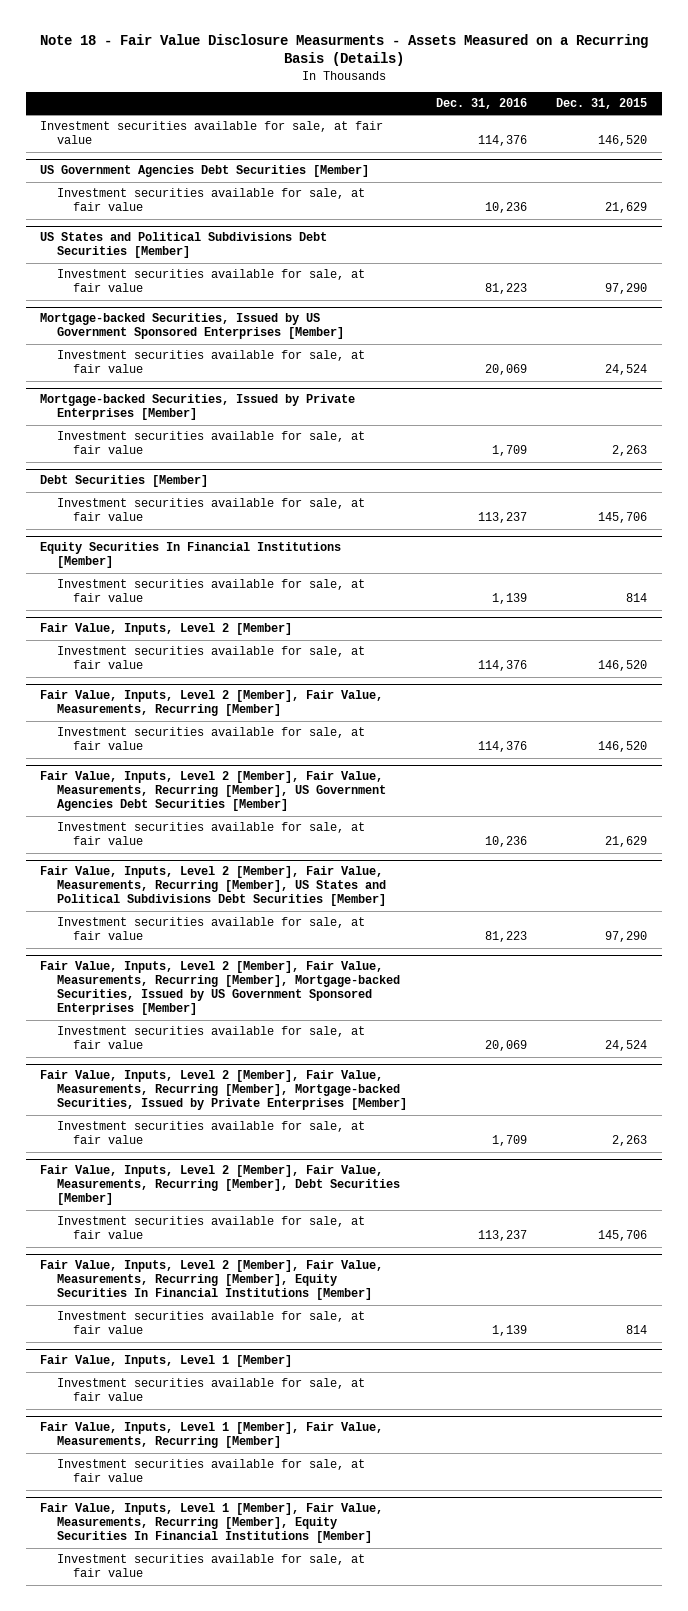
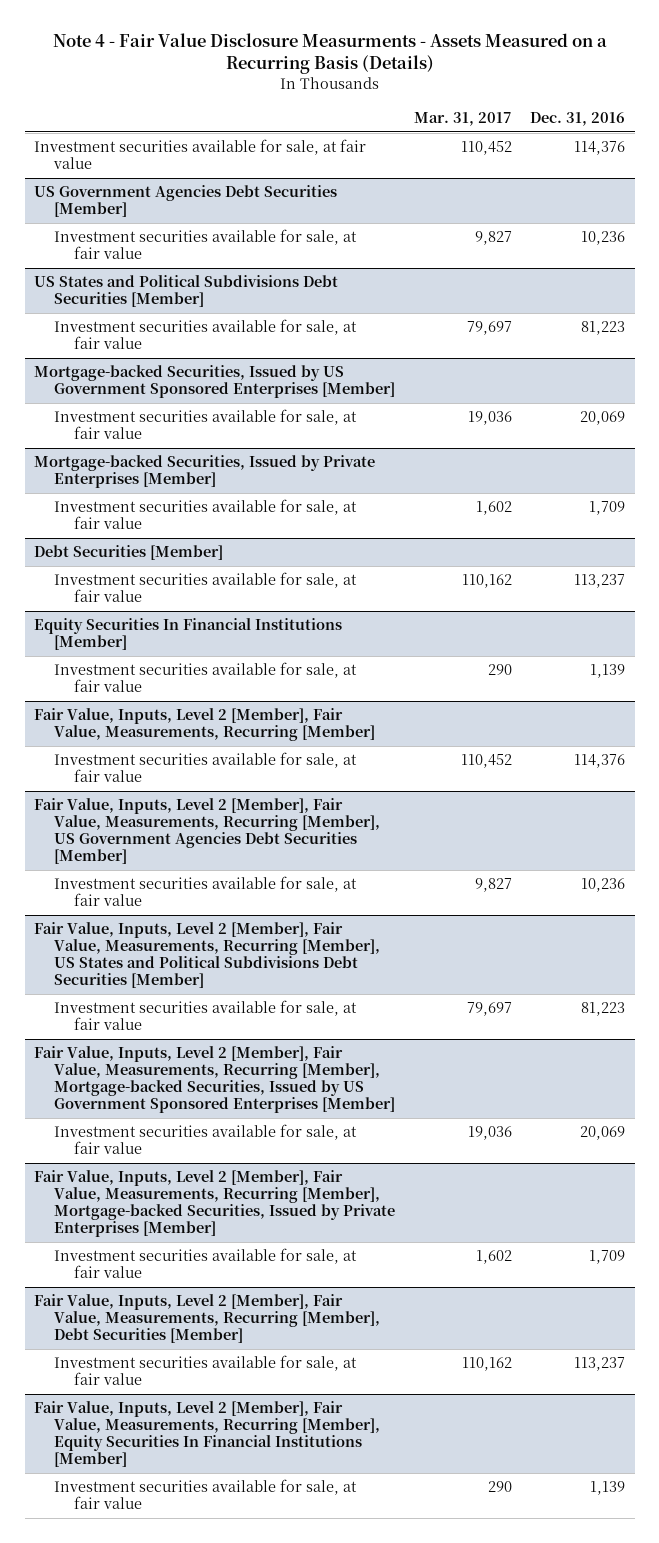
[39,33,648,67] Note 18 - Fair Value Disclosure Measurments - Assets Measured on a Recurring Basis (Details) -> [52,32,607,75] Note 4 - Fair Value Disclosure Measurments - Assets Measured on a Recurring Basis (Details)
[556,98,648,110] Dec. 31, 2015 -> none
none -> [413,111,512,126] Mar. 31, 2017
[40,623,293,636] Fair Value, Inputs, Level 2 [Member] -> none
[56,646,365,670] Investment securities available for sale, at fair value -> none
[40,1355,293,1368] Fair Value, Inputs, Level 1 [Member] -> none
[56,1378,365,1402] Investment securities available for sale, at fair value -> none
[40,1422,384,1449] Fair Value, Inputs, Level 1 [Member], Fair Value, Measurements, Recurring [Member] -> none
[56,1459,365,1483] Investment securities available for sale, at fair value -> none
[40,1503,384,1544] Fair Value, Inputs, Level 1 [Member], Fair Value, Measurements, Recurring [Member], Equity Securities In Financial Institutions [Member] -> none
[56,1554,365,1578] Investment securities available for sale, at fair value -> none

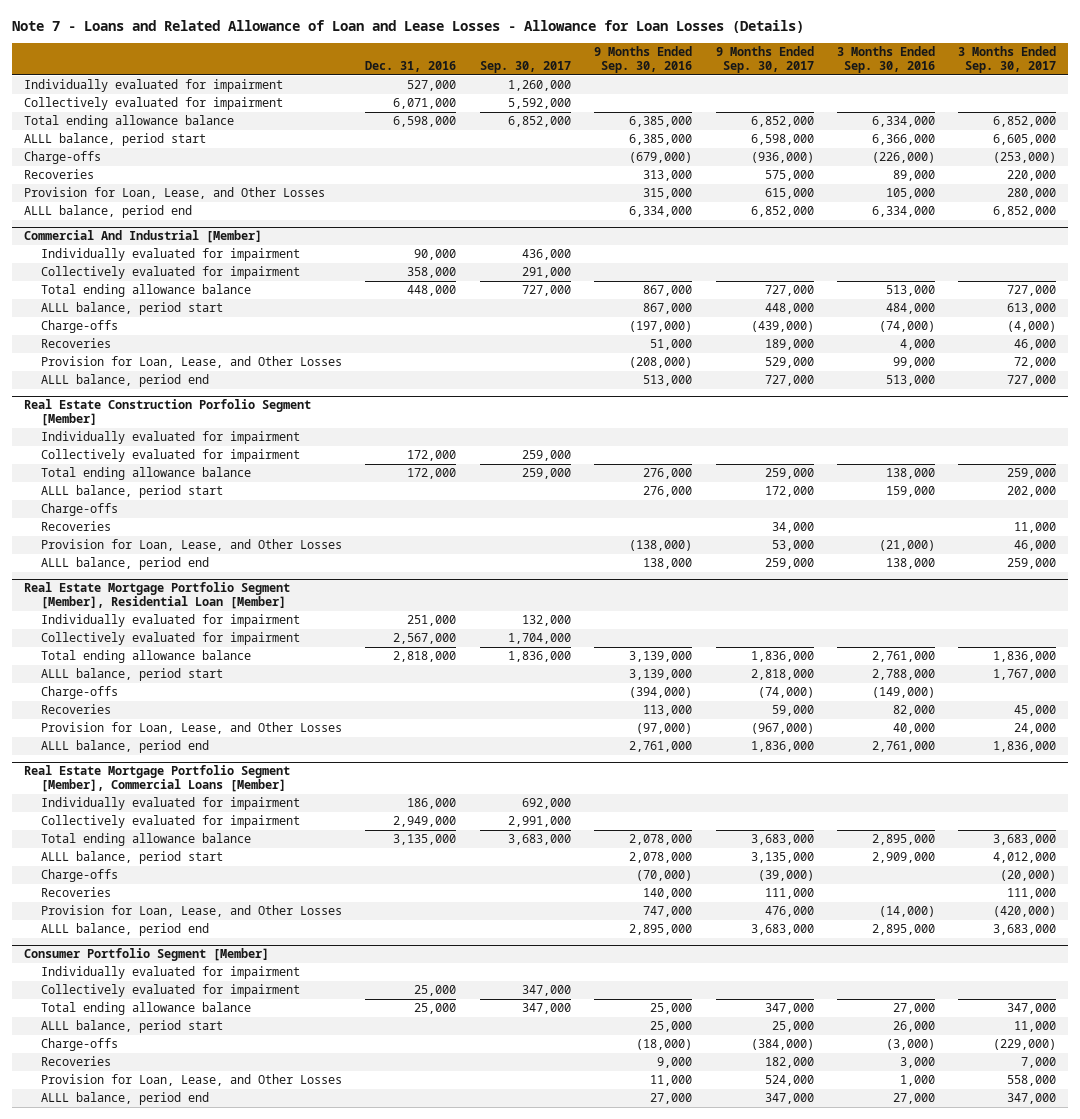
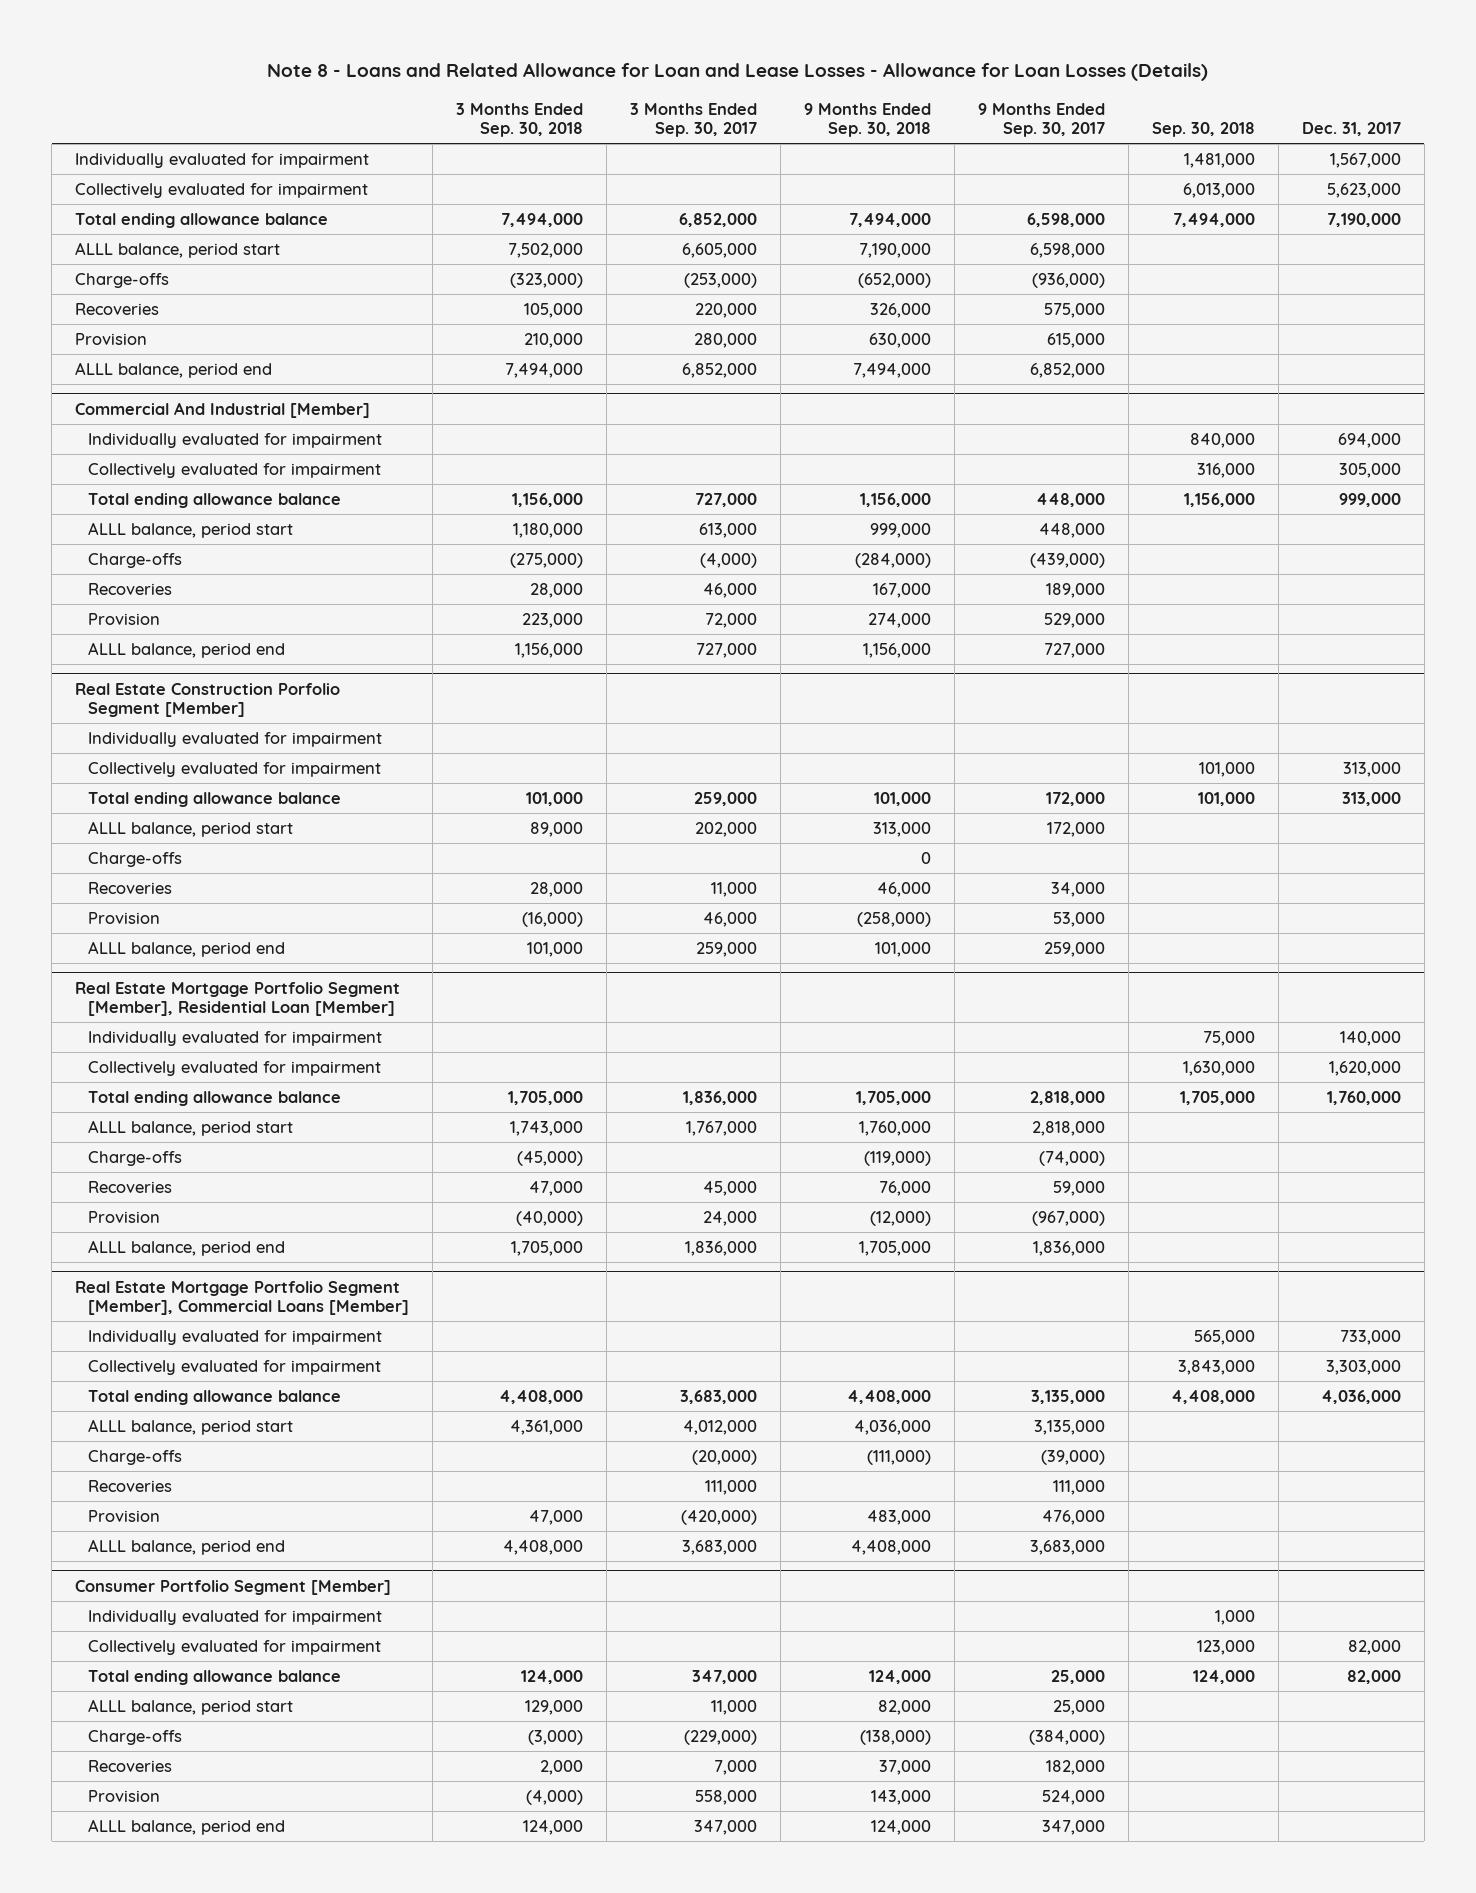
[12,19,805,33] Note 7 - Loans and Related Allowance of Loan and Lease Losses - Allowance for Loan Losses (Details) -> [267,63,1209,82] Note 8 - Loans and Related Allowance for Loan and Lease Losses - Allowance for Loan Losses (Details)
[365,60,457,72] Dec. 31, 2016 -> none
[479,60,571,73] Sep. 30, 2017 -> none
[594,45,693,73] 9 Months Ended Sep. 30, 2016 -> none
[836,45,935,73] 3 Months Ended Sep. 30, 2016 -> none
none -> [456,102,584,138] 3 Months Ended Sep. 30, 2018
none -> [803,102,931,138] 9 Months Ended Sep. 30, 2018
none -> [1151,122,1255,138] Sep. 30, 2018
none -> [1301,122,1401,137] Dec. 31, 2017
[750,116,814,128] 6,852,000 -> [1026,212,1105,227] 6,598,000
[23,187,325,200] Provision for Loan, Lease, and Other Losses -> [75,332,148,345] Provision
[764,285,814,297] 727,000 -> [1035,492,1105,507] 448,000
[40,356,342,369] Provision for Loan, Lease, and Other Losses -> [88,612,161,625] Provision
[764,468,814,480] 259,000 -> [1045,791,1105,806] 172,000
[40,539,342,552] Provision for Loan, Lease, and Other Losses -> [88,911,161,924] Provision
[750,651,814,663] 1,836,000 -> [1029,1090,1105,1105] 2,818,000
[40,722,342,735] Provision for Loan, Lease, and Other Losses -> [88,1210,161,1223] Provision
[750,834,814,846] 3,683,000 -> [1030,1389,1105,1404] 3,135,000
[40,905,342,918] Provision for Loan, Lease, and Other Losses -> [88,1509,161,1522] Provision
[764,1003,814,1015] 347,000 -> [1050,1669,1105,1684] 25,000
[40,1074,342,1087] Provision for Loan, Lease, and Other Losses -> [88,1789,161,1802] Provision

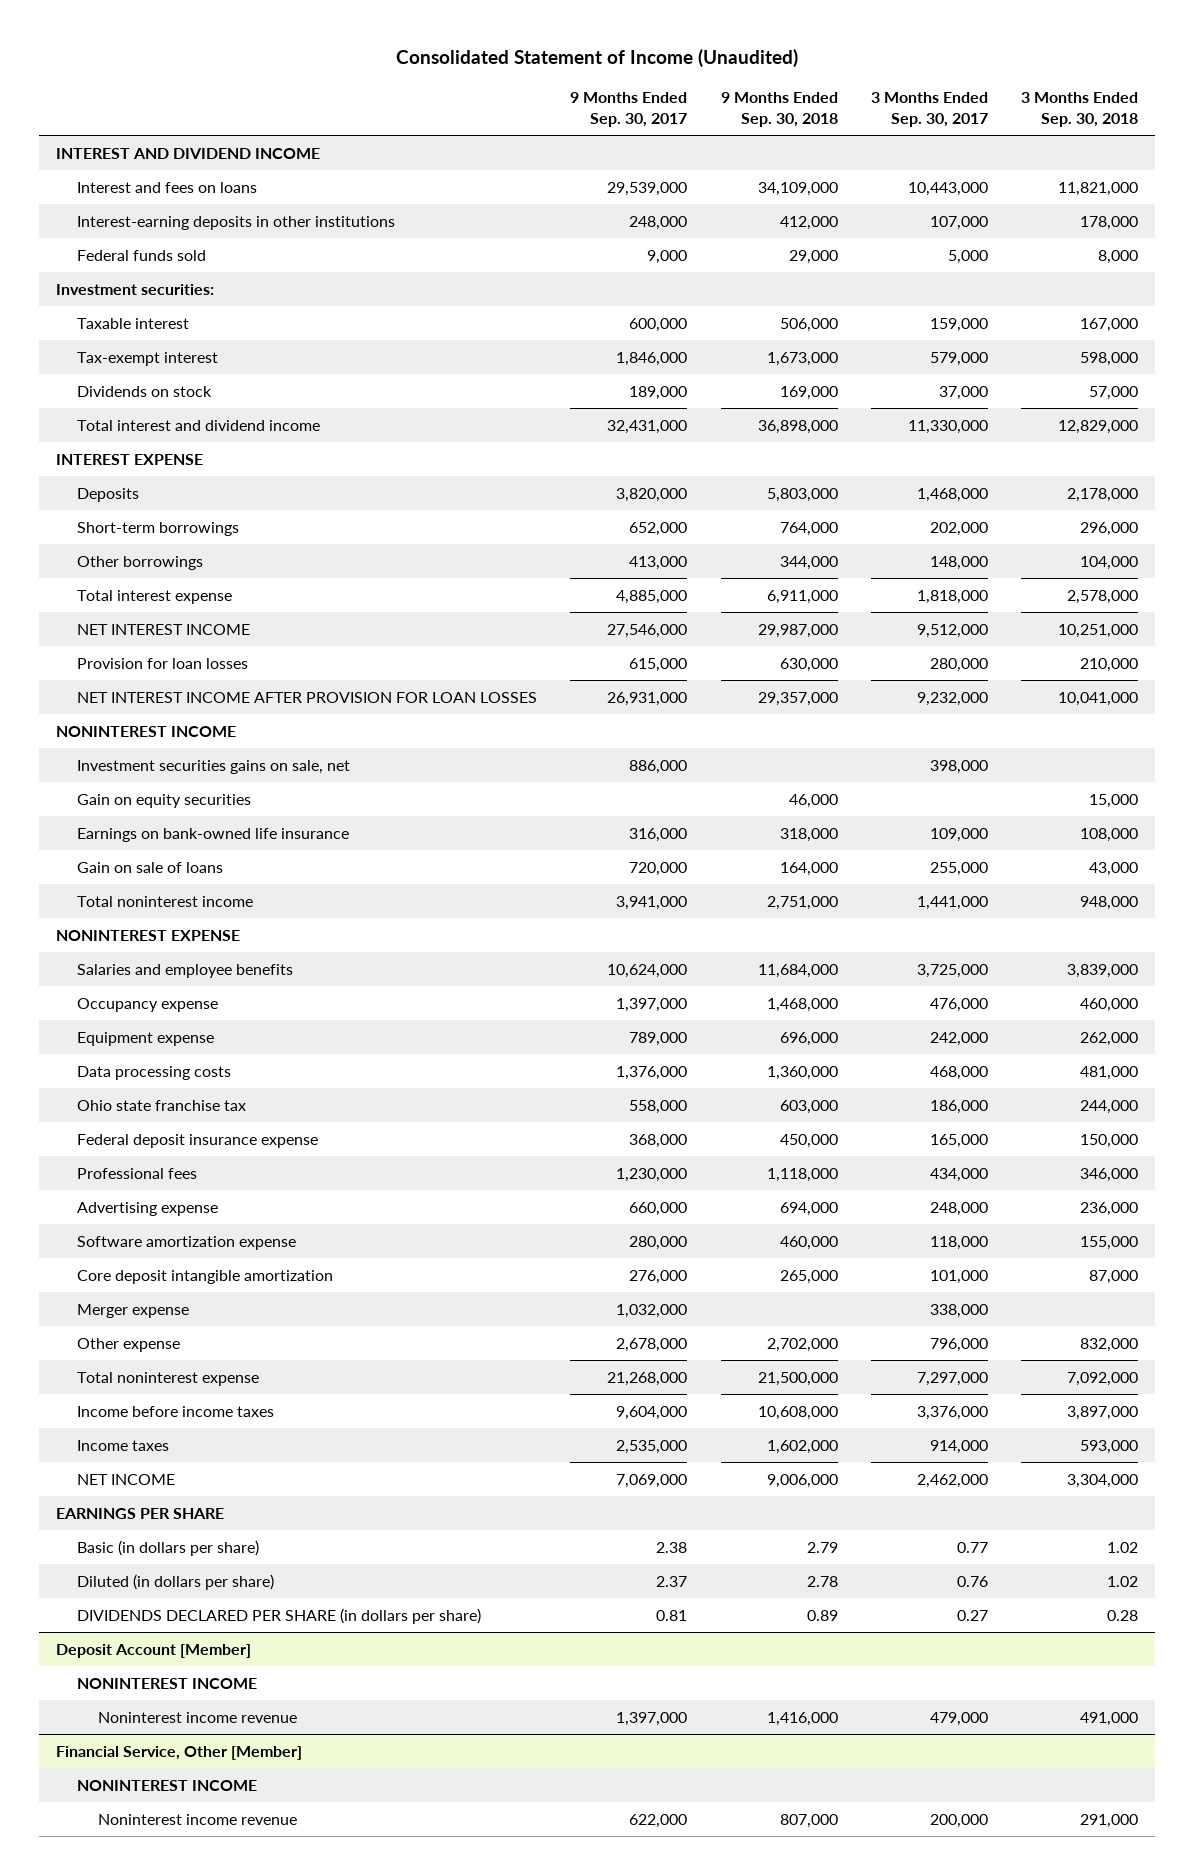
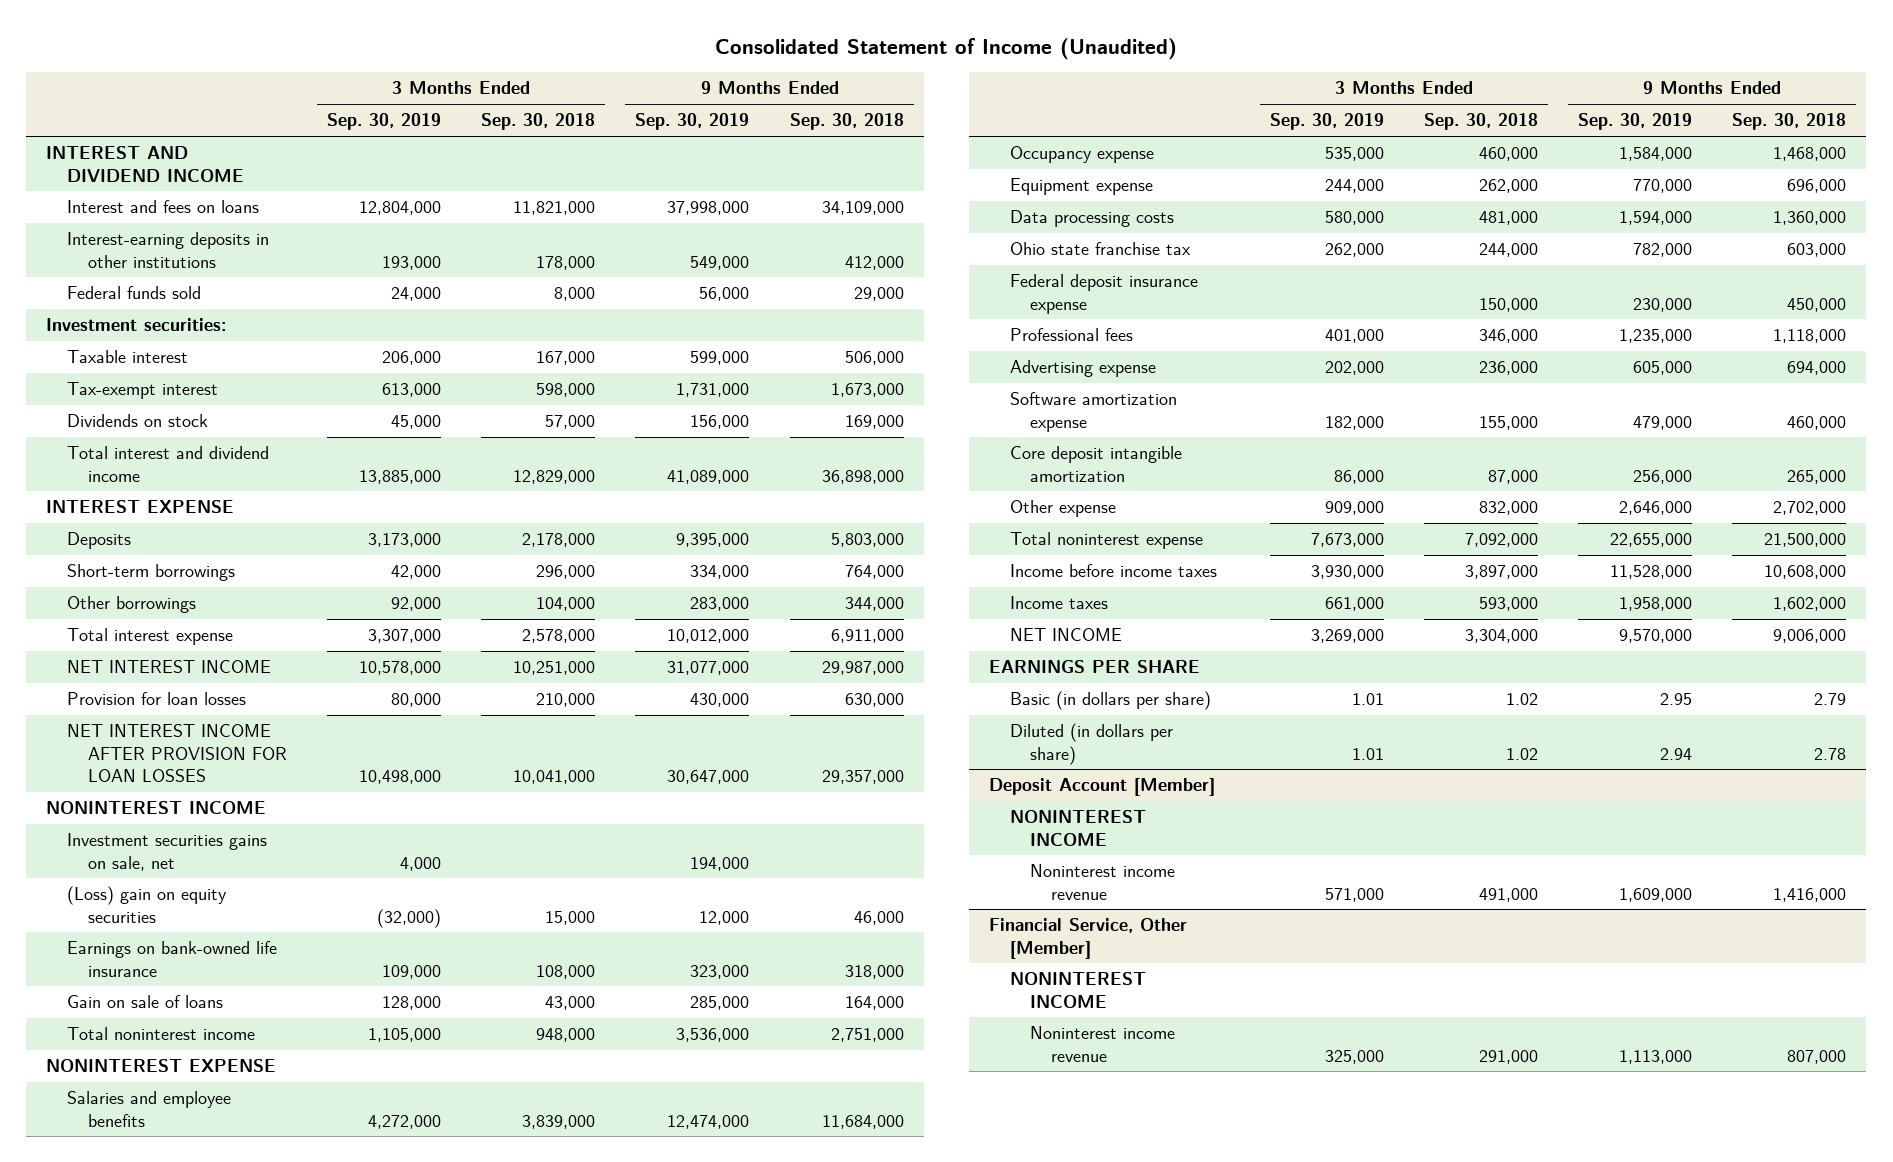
[570,92,688,128] 9 Months Ended Sep. 30, 2017 -> none
[871,92,989,128] 3 Months Ended Sep. 30, 2017 -> none
none -> [327,113,442,131] Sep. 30, 2019
none -> [635,113,750,131] Sep. 30, 2019
[76,793,251,808] Gain on equity securities -> [67,886,228,923] (Loss) gain on equity securities
[76,1303,189,1318] Merger expense -> none
[76,1607,481,1624] DIVIDENDS DECLARED PER SHARE (in dollars per share) -> none

